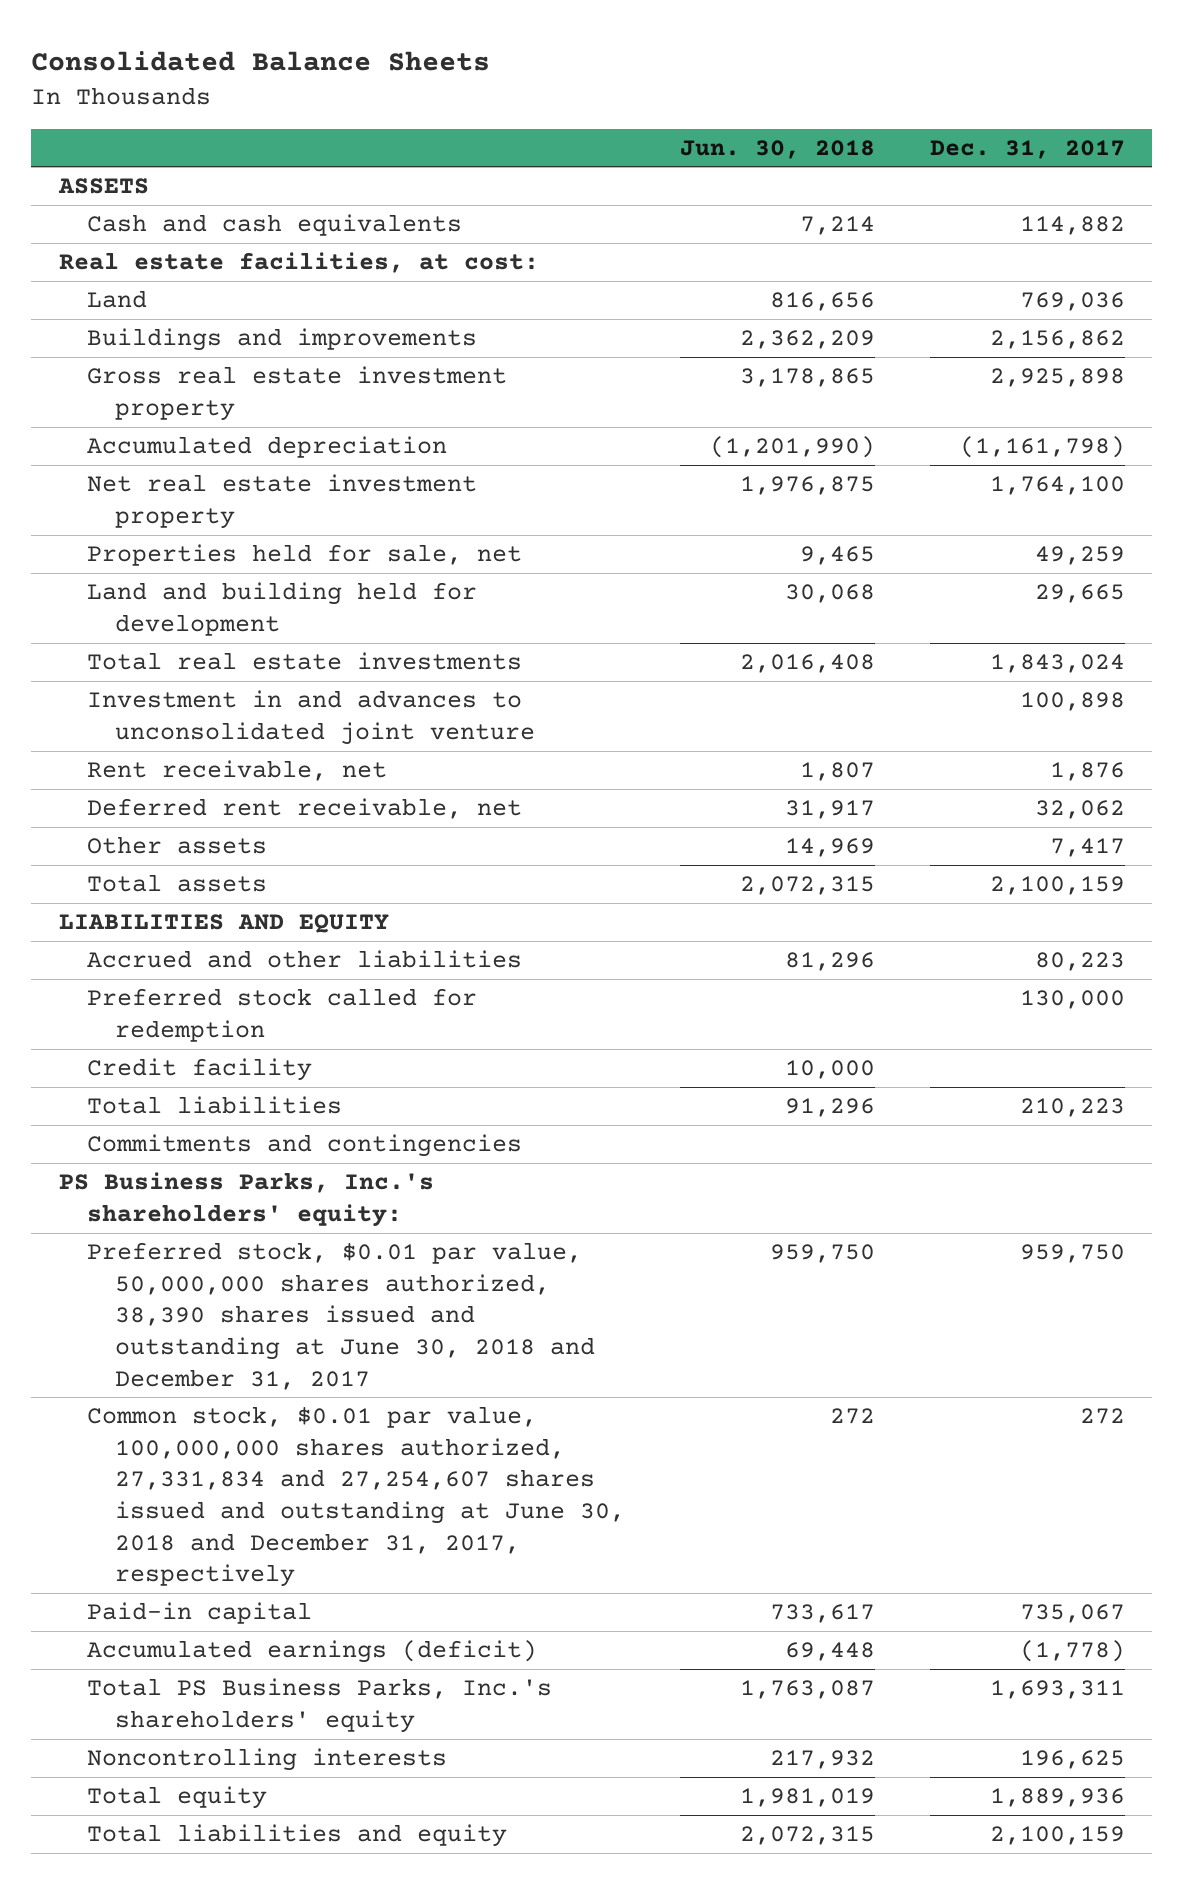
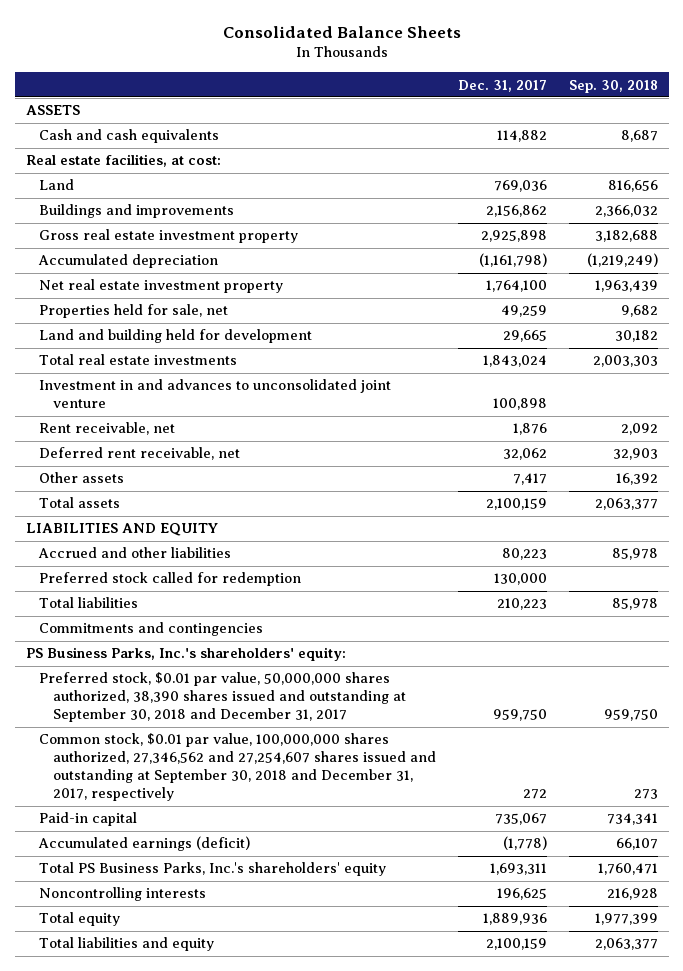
[679,139,875,159] Jun. 30, 2018 -> none
none -> [568,79,658,93] Sep. 30, 2018
[87,1058,313,1082] Credit facility -> none
[87,1242,596,1390] Preferred stock, $0.01 par value, 50,000,000 shares authorized, 38,390 shares issued and outstanding at June 30, 2018 and December 31, 2017 -> [39,672,406,723] Preferred stock, $0.01 par value, 50,000,000 shares authorized, 38,390 shares issued and outstanding at September 30, 2018 and December 31, 2017
[87,1406,626,1588] Common stock, $0.01 par value, 100,000,000 shares authorized, 27,331,834 and 27,254,607 shares issued and outstanding at June 30, 2018 and December 31, 2017, respectively -> [39,733,436,802] Common stock, $0.01 par value, 100,000,000 shares authorized, 27,346,562 and 27,254,607 shares issued and outstanding at September 30, 2018 and December 31, 2017, respectively

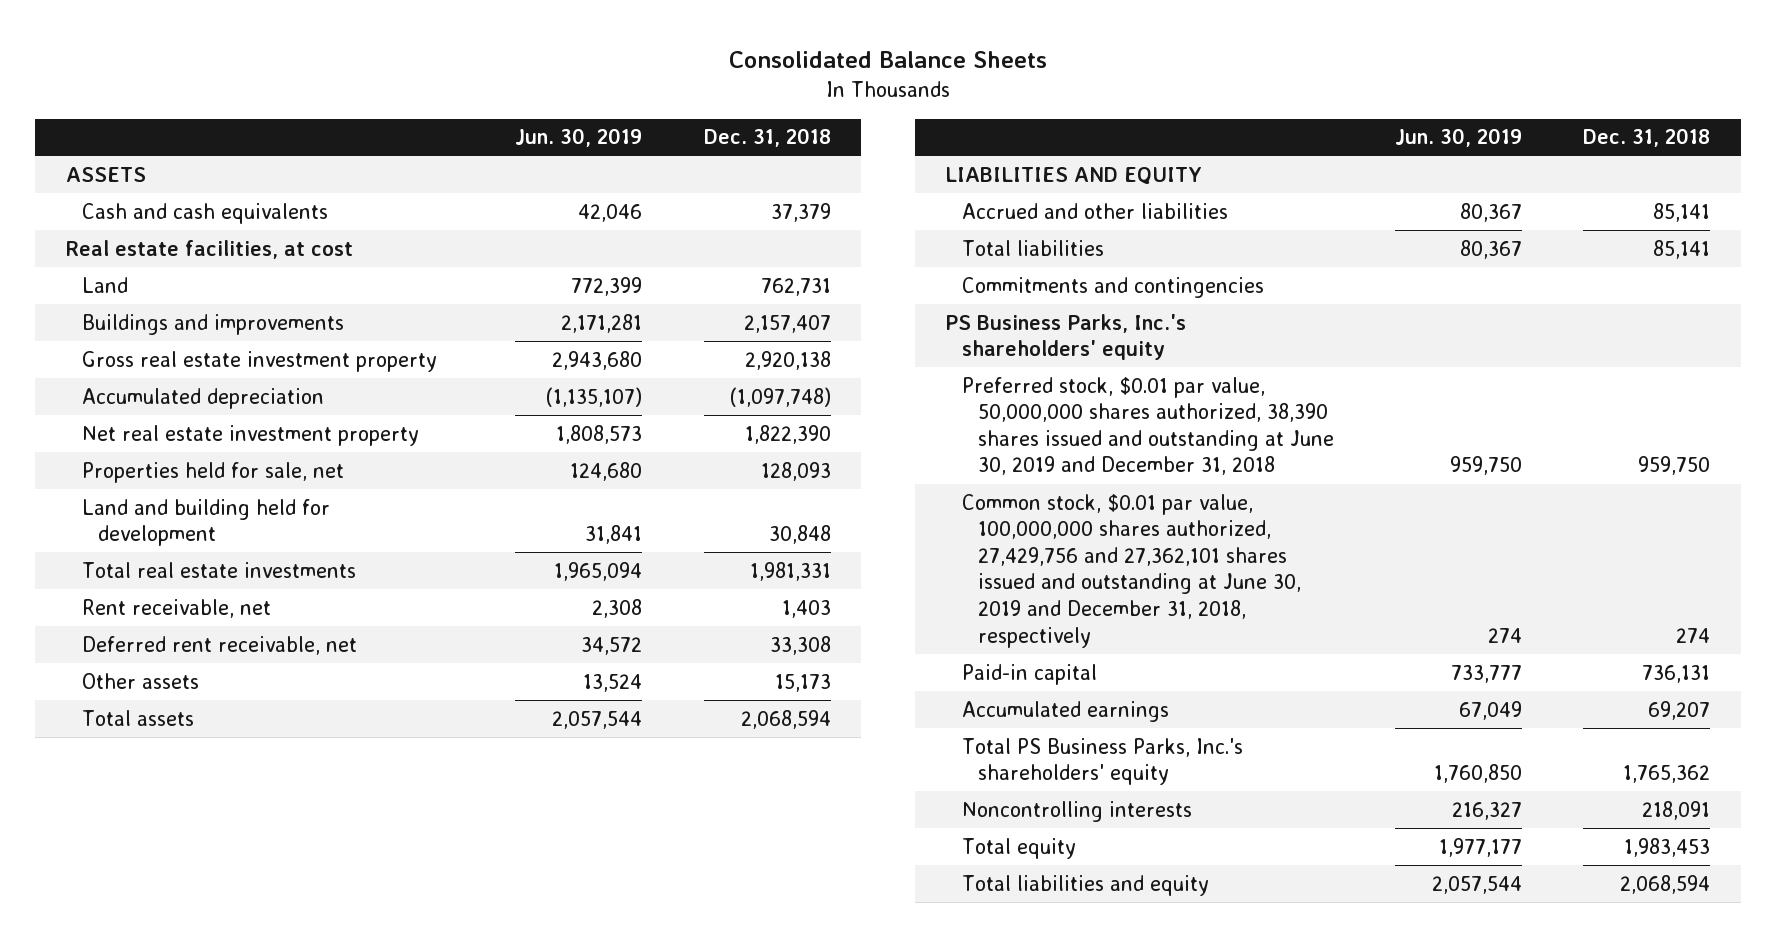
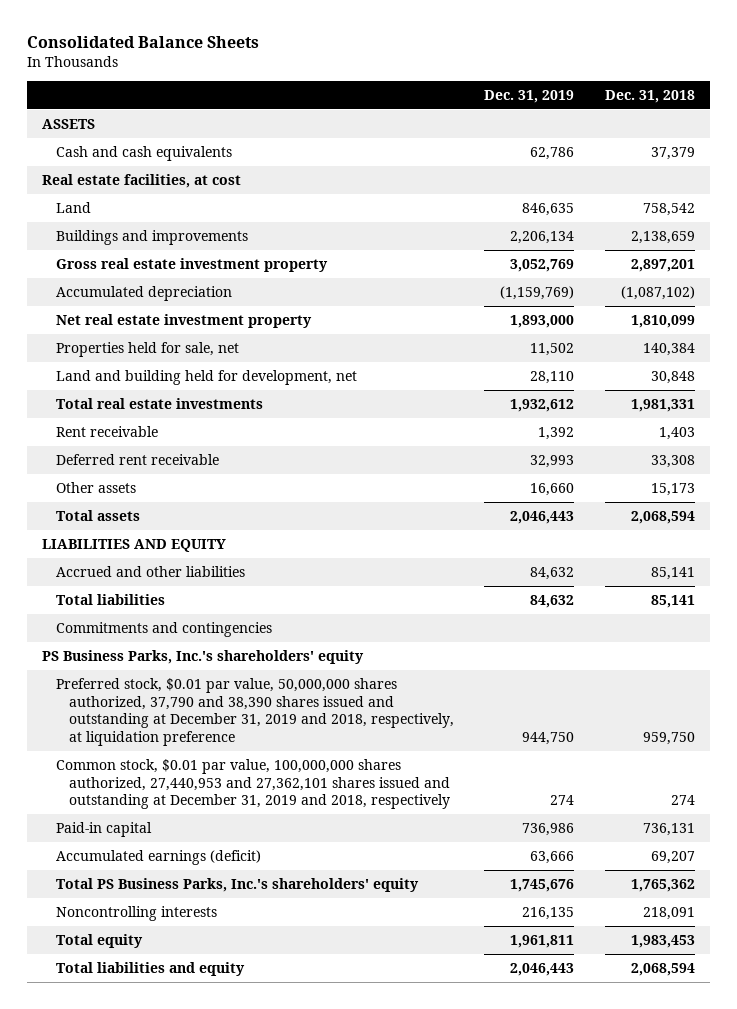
[515,128,643,148] Jun. 30, 2019 -> none
none -> [484,89,575,103] Dec. 31, 2019
[760,277,831,296] 762,731 -> [642,202,695,216] 758,542
[743,314,831,333] 2,157,407 -> [630,230,695,244] 2,138,659
[744,350,831,370] 2,920,138 -> [630,258,695,272] 2,897,201
[729,386,831,407] (1,097,748) -> [620,285,695,300] (1,087,102)
[744,424,831,444] 1,822,390 -> [630,314,695,328] 1,810,099
[760,461,831,481] 128,093 -> [642,342,695,356] 140,384
[82,498,331,547] Land and building held for development -> [55,369,357,385] Land and building held for development, net
[82,598,272,618] Rent receivable, net -> [55,425,158,437] Rent receivable
[82,635,358,655] Deferred rent receivable, net -> [55,453,219,465] Deferred rent receivable
[961,376,1334,476] Preferred stock, $0.01 par value, 50,000,000 shares authorized, 38,390 shares issued and outstanding at June 30, 2019 and December 31, 2018 -> [55,677,455,746] Preferred stock, $0.01 par value, 50,000,000 shares authorized, 37,790 and 38,390 shares issued and outstanding at December 31, 2019 and 2018, respectively, at liquidation preference
[961,493,1301,648] Common stock, $0.01 par value, 100,000,000 shares authorized, 27,429,756 and 27,362,101 shares issued and outstanding at June 30, 2019 and December 31, 2018, respectively -> [55,758,451,810] Common stock, $0.01 par value, 100,000,000 shares authorized, 27,440,953 and 27,362,101 shares issued and outstanding at December 31, 2019 and 2018, respectively
[961,700,1169,722] Accumulated earnings -> [55,849,261,865] Accumulated earnings (deficit)

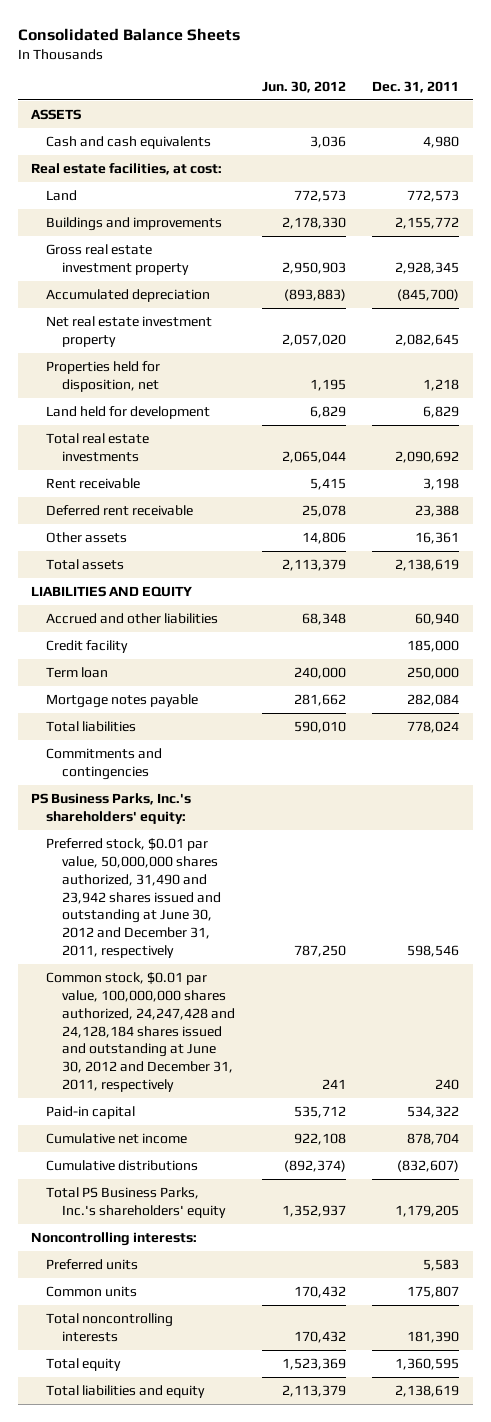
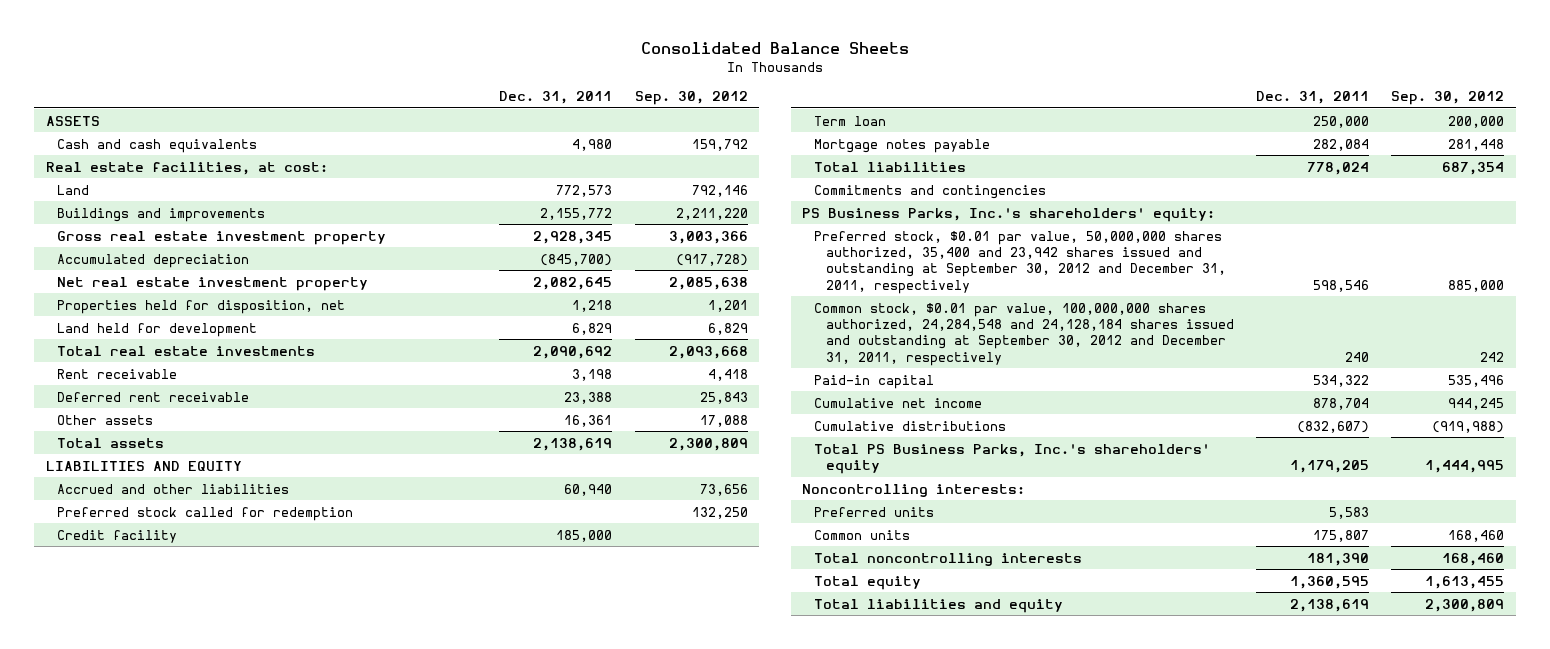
[261,80,346,93] Jun. 30, 2012 -> none
none -> [634,91,748,106] Sep. 30, 2012
none -> [57,506,354,521] Preferred stock called for redemption
[46,838,221,959] Preferred stock, $0.01 par value, 50,000,000 shares authorized, 31,490 and 23,942 shares issued and outstanding at June 30, 2012 and December 31, 2011, respectively -> [814,230,1226,294] Preferred stock, $0.01 par value, 50,000,000 shares authorized, 35,400 and 23,942 shares issued and outstanding at September 30, 2012 and December 31, 2011, respectively
[46,972,235,1093] Common stock, $0.01 par value, 100,000,000 shares authorized, 24,247,428 and 24,128,184 shares issued and outstanding at June 30, 2012 and December 31, 2011, respectively -> [814,302,1234,366] Common stock, $0.01 par value, 100,000,000 shares authorized, 24,284,548 and 24,128,184 shares issued and outstanding at September 30, 2012 and December 31, 2011, respectively

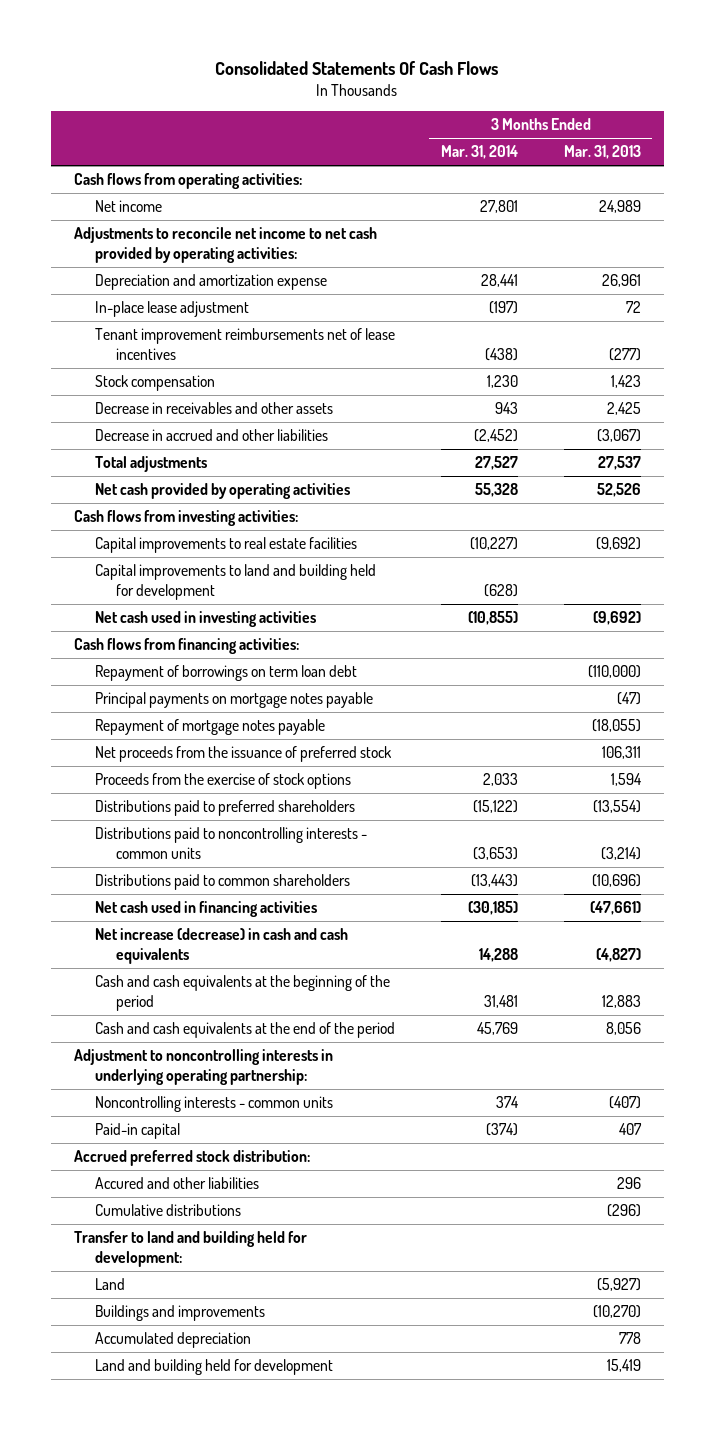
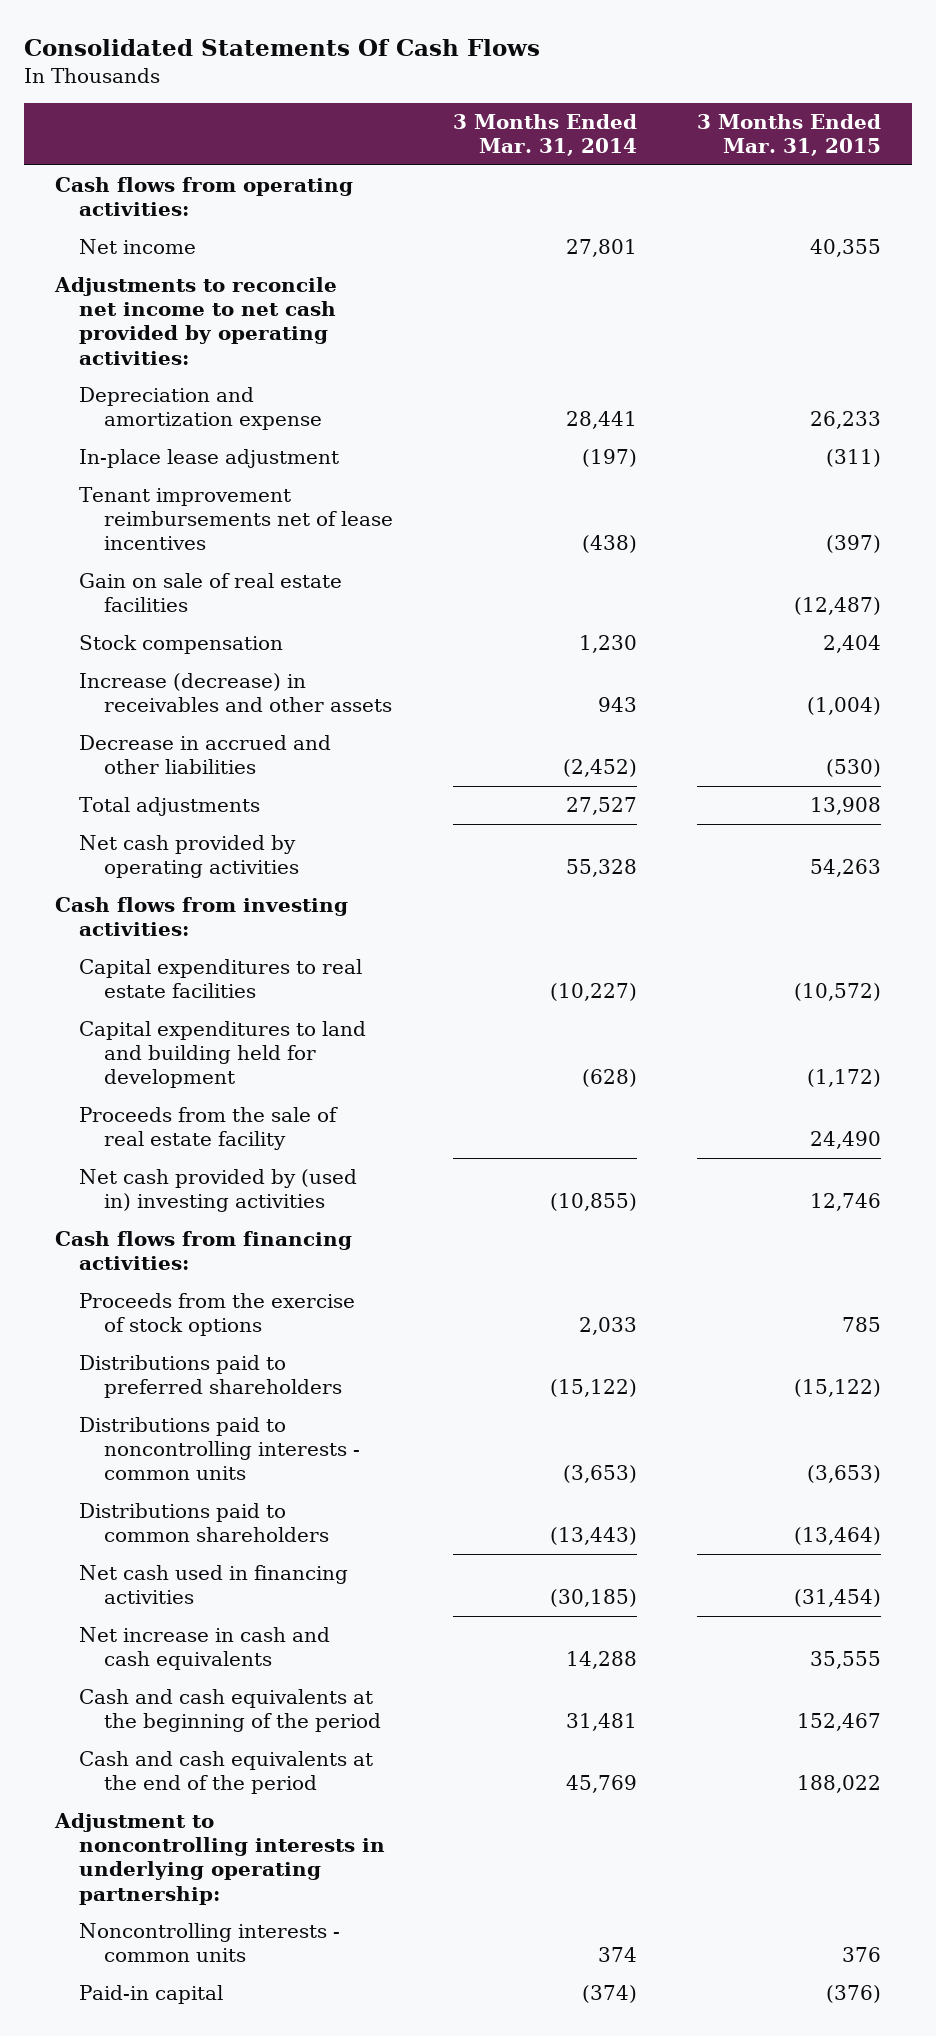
[563,145,641,160] Mar. 31, 2013 -> none
none -> [697,114,882,157] 3 Months Ended Mar. 31, 2015
none -> [79,573,343,613] Gain on sale of real estate facilities
[94,402,333,415] Decrease in receivables and other assets -> [79,673,392,713] Increase (decrease) in receivables and other assets
[94,537,357,554] Capital improvements to real estate facilities -> [79,959,363,999] Capital expenditures to real estate facilities
[94,564,376,601] Capital improvements to land and building held for development -> [79,1021,367,1089] Capital expenditures to land and building held for development
none -> [79,1107,339,1151] Proceeds from the sale of real estate facility
[94,611,316,628] Net cash used in investing activities -> [79,1169,358,1213] Net cash provided by (used in) investing activities
[94,665,357,682] Repayment of borrowings on term loan debt -> none
[94,692,373,709] Principal payments on mortgage notes payable -> none
[94,719,325,736] Repayment of mortgage notes payable -> none
[94,746,392,763] Net proceeds from the issuance of preferred stock -> none
[94,928,348,965] Net increase (decrease) in cash and cash equivalents -> [79,1627,331,1671] Net increase in cash and cash equivalents
[73,1150,310,1167] Accrued preferred stock distribution: -> none
[94,1177,259,1190] Accured and other liabilities -> none
[94,1204,241,1217] Cumulative distributions -> none
[73,1231,307,1268] Transfer to land and building held for development: -> none
[94,1278,125,1291] Land -> none
[94,1305,265,1322] Buildings and improvements -> none
[94,1332,251,1349] Accumulated depreciation -> none
[94,1359,333,1376] Land and building held for development -> none

